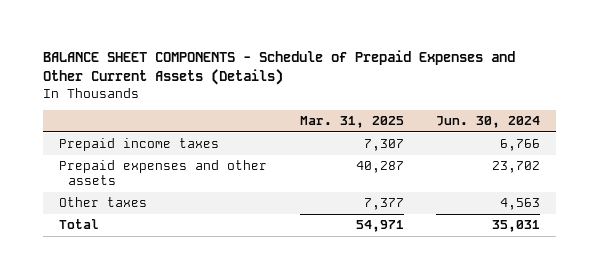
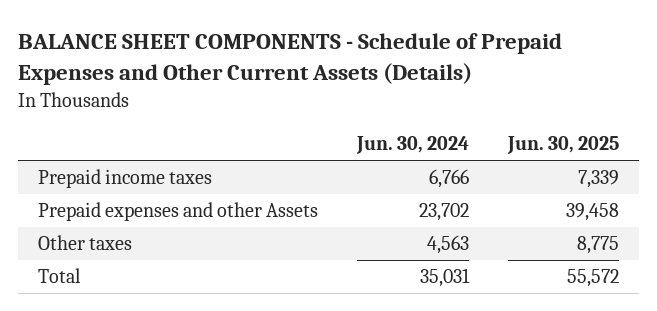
[299,116,404,129] Mar. 31, 2025 -> none
none -> [507,136,620,155] Jun. 30, 2025
[59,160,268,186] Prepaid expenses and other assets -> [37,202,318,222] Prepaid expenses and other Assets

